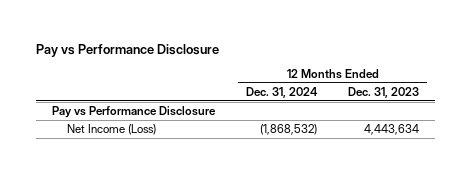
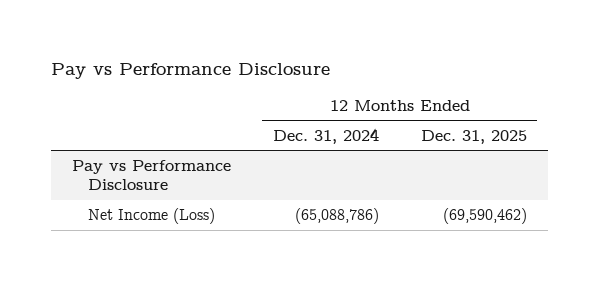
[348,87,420,99] Dec. 31, 2023 -> none
none -> [420,129,527,144] Dec. 31, 2025
[259,124,317,136] (1,868,532) -> [294,208,379,225] (65,088,786)

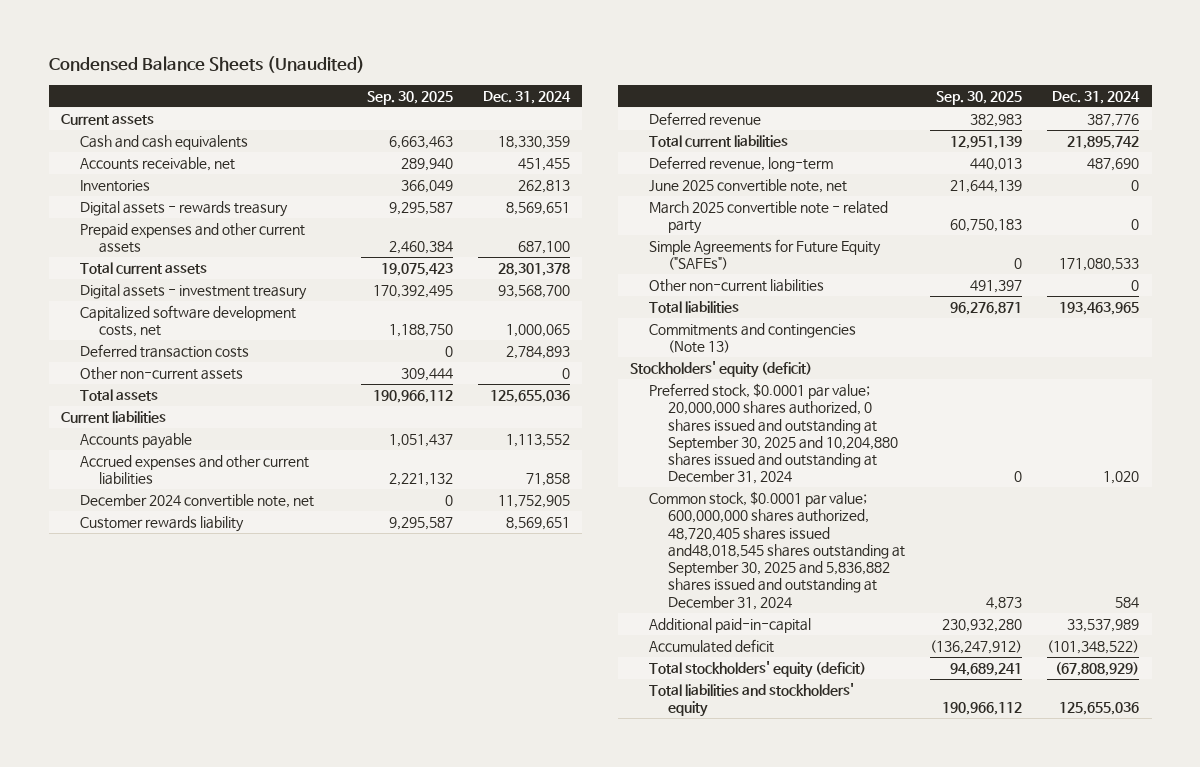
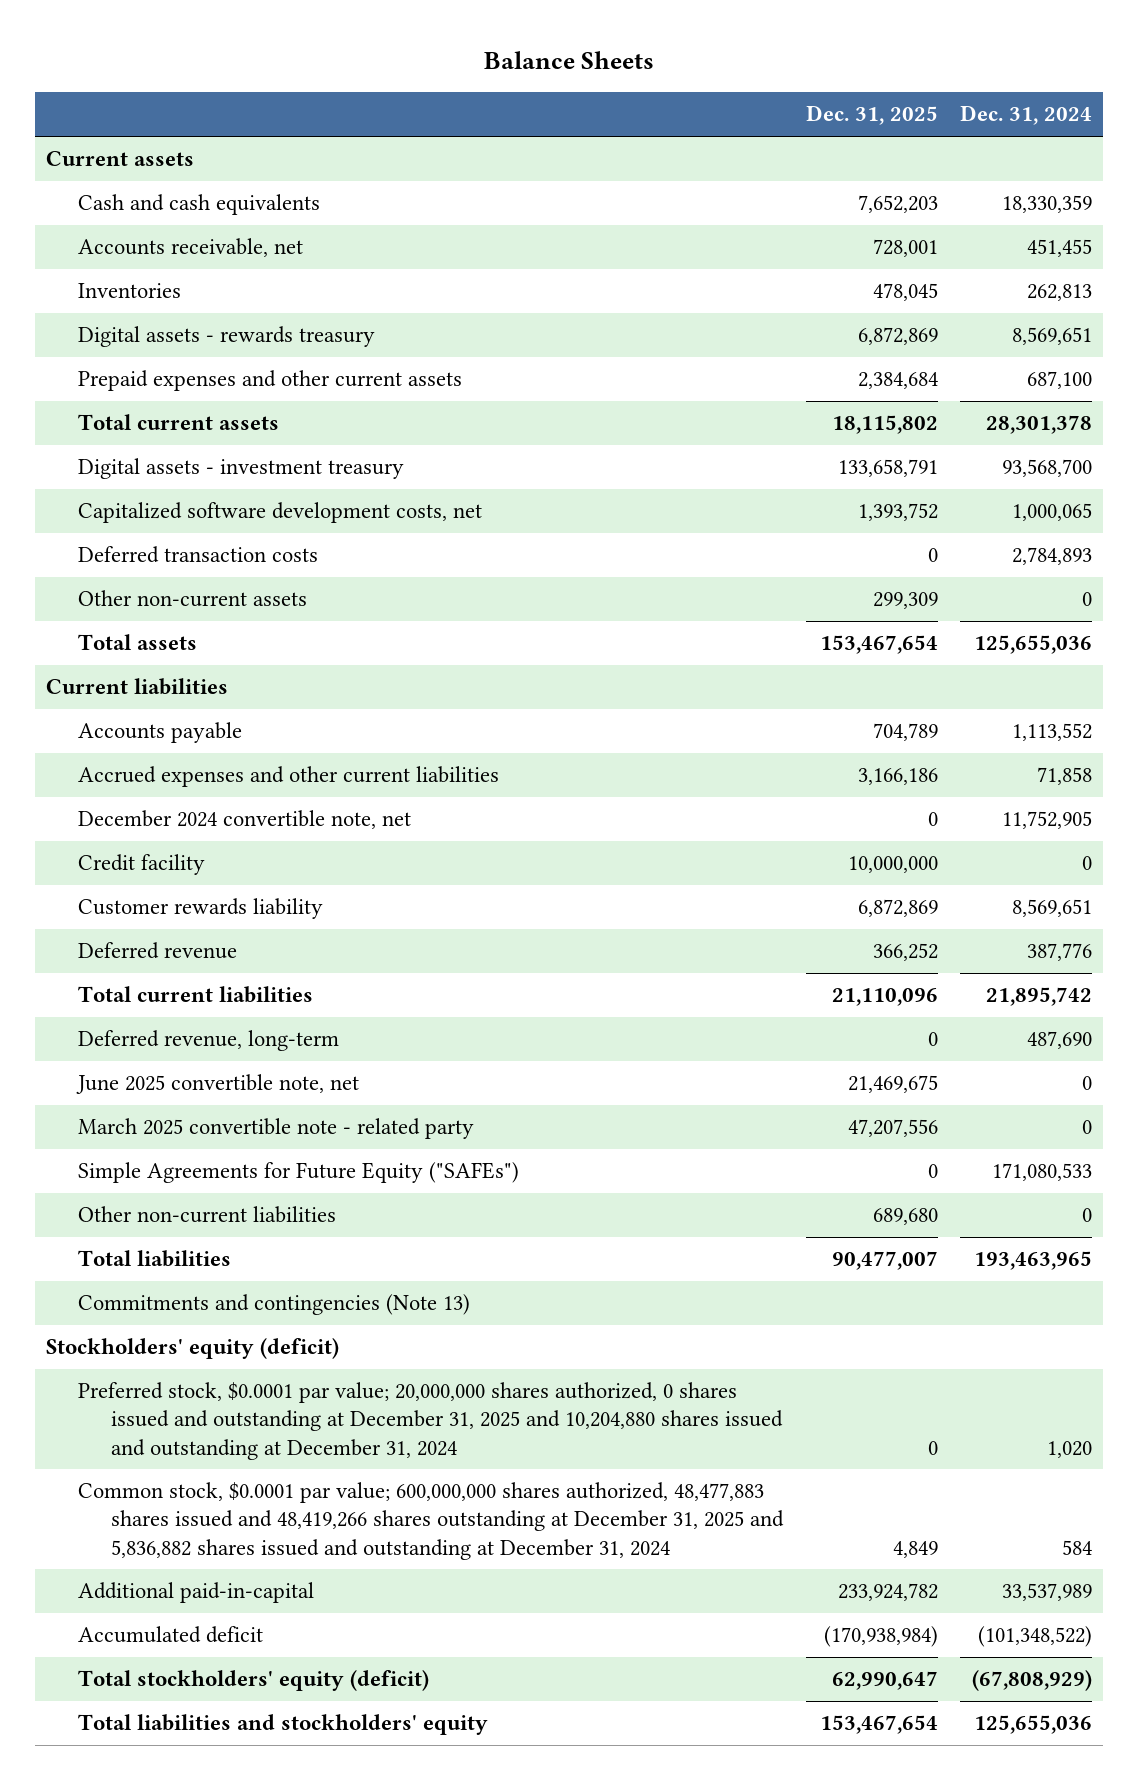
[48,56,365,74] Condensed Balance Sheets (Unaudited) -> [484,51,655,70] Balance Sheets
[366,90,453,105] Sep. 30, 2025 -> none
none -> [805,105,938,126] Dec. 31, 2025
none -> [78,854,206,876] Credit facility
[649,383,899,485] Preferred stock, $0.0001 par value; 20,000,000 shares authorized, 0 shares issued and outstanding at September 30, 2025 and 10,204,880 shares issued and outstanding at December 31, 2024 -> [78,1382,783,1460] Preferred stock, $0.0001 par value; 20,000,000 shares authorized, 0 shares issued and outstanding at December 31, 2025 and 10,204,880 shares issued and outstanding at December 31, 2024
[649,491,906,610] Common stock, $0.0001 par value; 600,000,000 shares authorized, 48,720,405 shares issued and48,018,545 shares outstanding at September 30, 2025 and 5,836,882 shares issued and outstanding at December 31, 2024 -> [78,1482,784,1560] Common stock, $0.0001 par value; 600,000,000 shares authorized, 48,477,883 shares issued and 48,419,266 shares outstanding at December 31, 2025 and 5,836,882 shares issued and outstanding at December 31, 2024

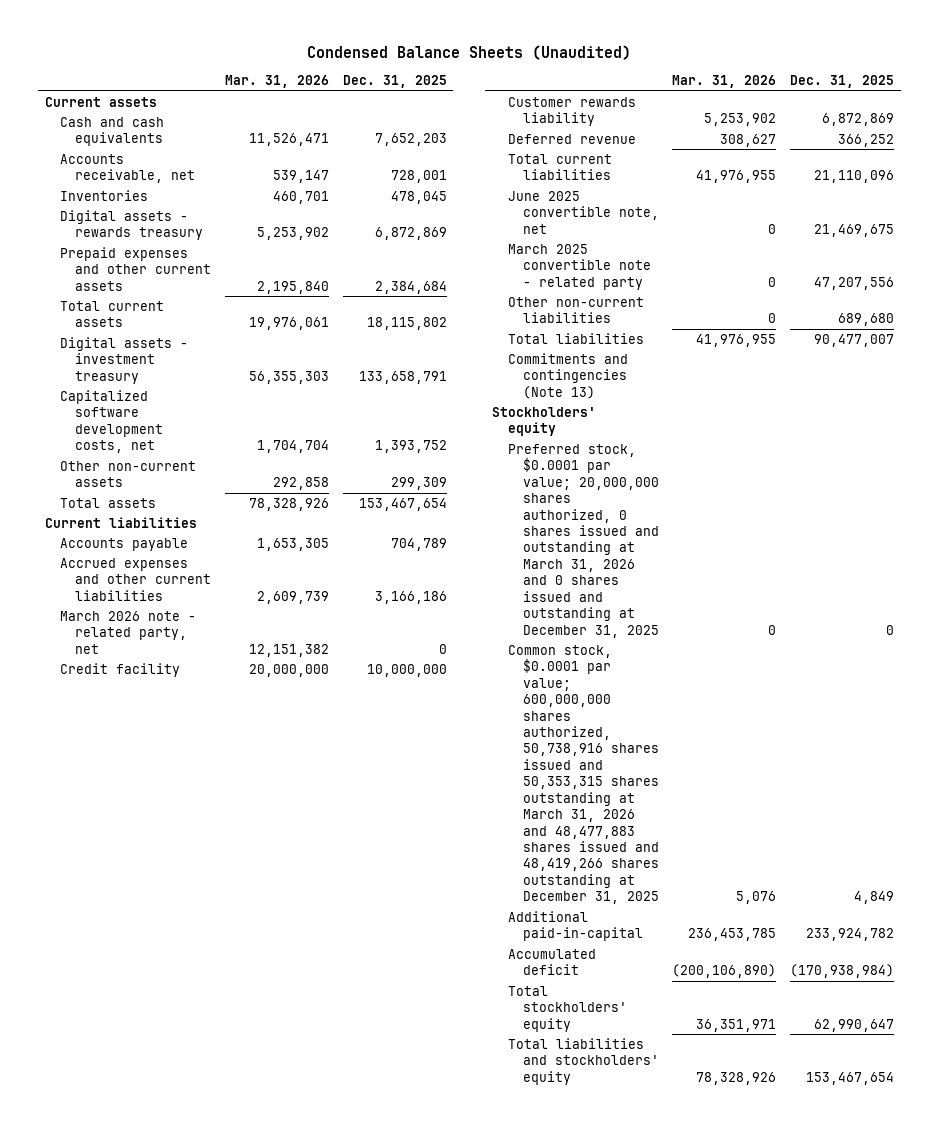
[484,51,655,70] Balance Sheets -> [307,44,632,60] Condensed Balance Sheets (Unaudited)
[960,105,1093,126] Dec. 31, 2024 -> none
none -> [224,75,329,89] Mar. 31, 2026
[78,546,319,564] Deferred transaction costs -> none
[78,810,412,830] December 2024 convertible note, net -> [59,610,196,654] March 2026 note - related party, net
[78,1030,340,1052] Deferred revenue, long-term -> none
[78,1162,520,1184] Simple Agreements for Future Equity ("SAFEs") -> none
[46,1338,340,1360] Stockholders' equity (deficit) -> [492,406,597,437] Stockholders' equity
[78,1382,783,1460] Preferred stock, $0.0001 par value; 20,000,000 shares authorized, 0 shares issued and outstanding at December 31, 2025 and 10,204,880 shares issued and outstanding at December 31, 2024 -> [507,443,659,638] Preferred stock, $0.0001 par value; 20,000,000 shares authorized, 0 shares issued and outstanding at March 31, 2026 and 0 shares issued and outstanding at December 31, 2025
[78,1482,784,1560] Common stock, $0.0001 par value; 600,000,000 shares authorized, 48,477,883 shares issued and 48,419,266 shares outstanding at December 31, 2025 and 5,836,882 shares issued and outstanding at December 31, 2024 -> [507,644,659,905] Common stock, $0.0001 par value; 600,000,000 shares authorized, 50,738,916 shares issued and 50,353,315 shares outstanding at March 31, 2026 and 48,477,883 shares issued and 48,419,266 shares outstanding at December 31, 2025
[78,1670,430,1692] Total stockholders' equity (deficit) -> [507,985,627,1032] Total stockholders' equity

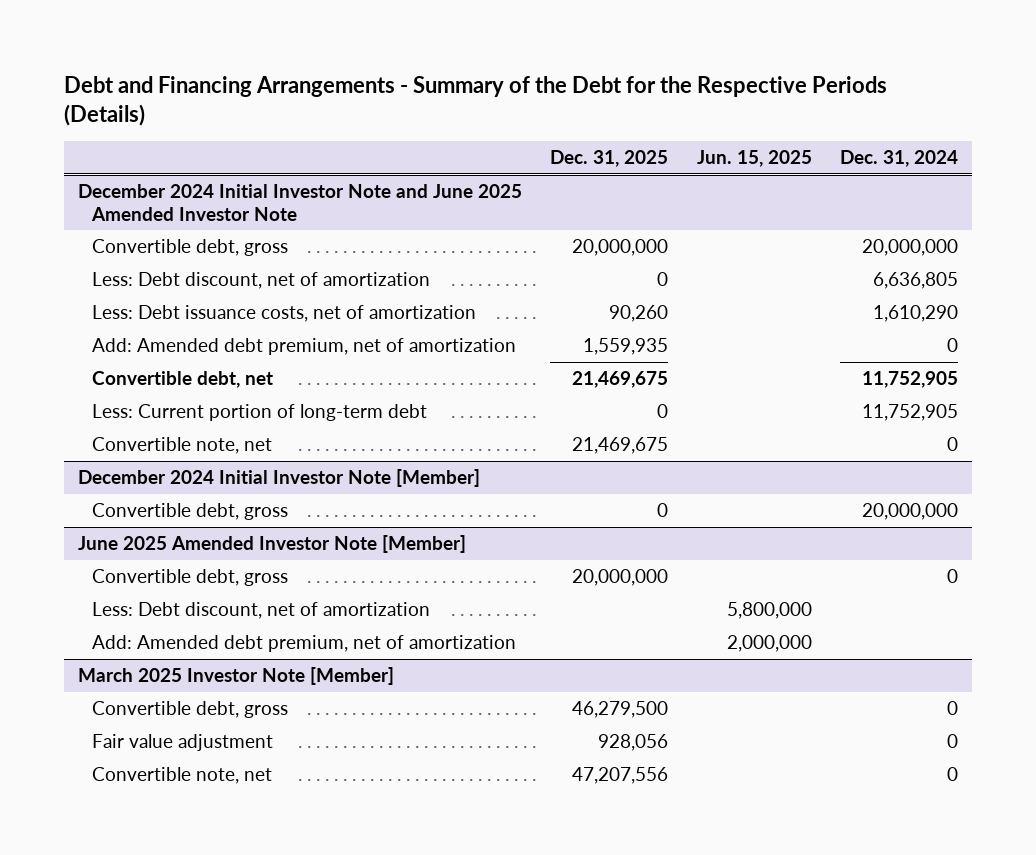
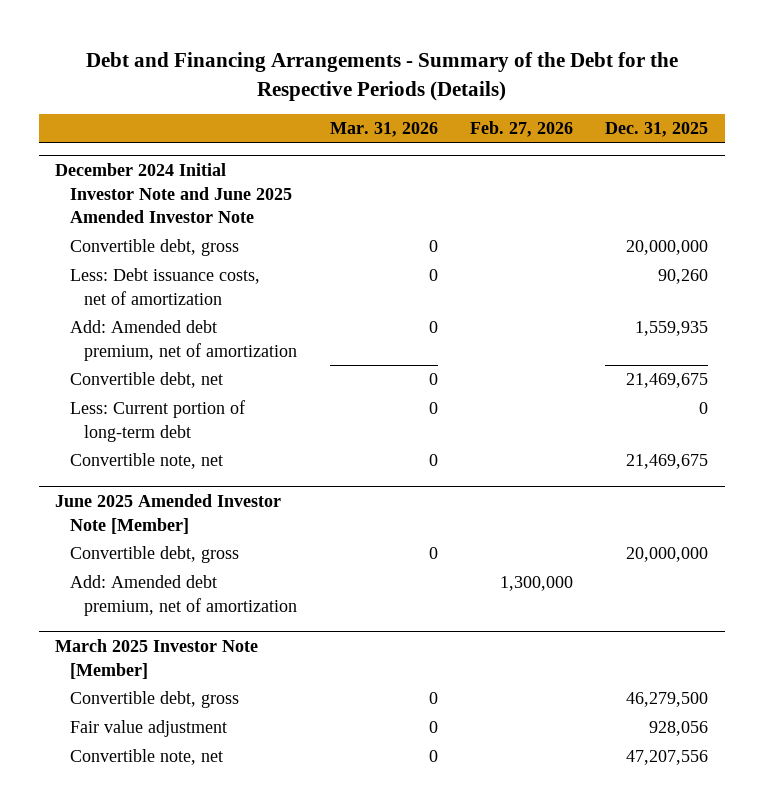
[696,149,812,167] Jun. 15, 2025 -> none
[839,149,958,167] Dec. 31, 2024 -> none
none -> [329,122,438,138] Mar. 31, 2026
none -> [470,121,574,138] Feb. 27, 2026
[91,272,430,290] Less: Debt discount, net of amortization -> none
[77,469,480,488] December 2024 Initial Investor Note [Member] -> none
[91,503,288,521] Convertible debt, gross -> none
[91,602,430,620] Less: Debt discount, net of amortization -> none

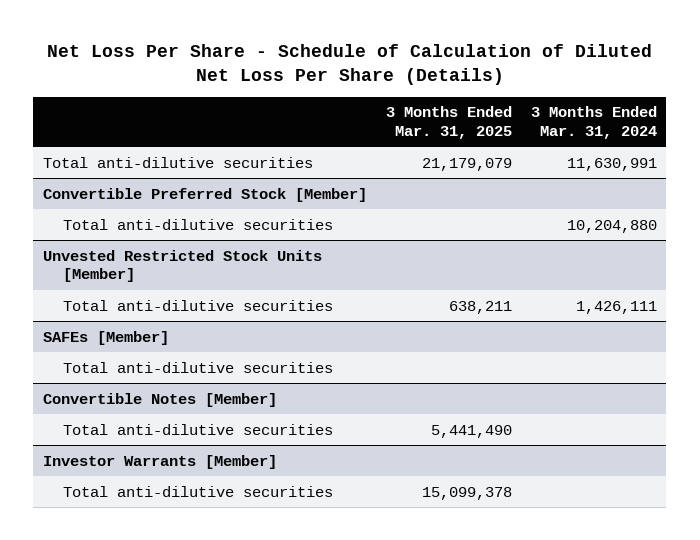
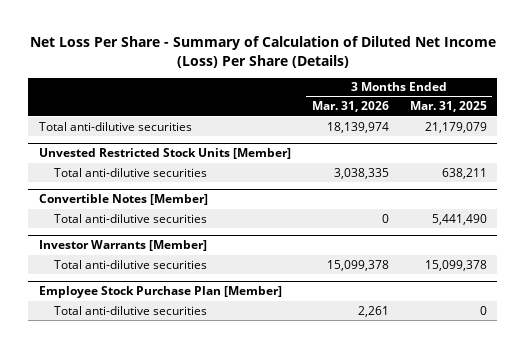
[46,44,652,86] Net Loss Per Share - Schedule of Calculation of Diluted Net Loss Per Share (Details) -> [29,35,496,68] Net Loss Per Share - Summary of Calculation of Diluted Net Income (Loss) Per Share (Details)
[530,106,657,140] 3 Months Ended Mar. 31, 2024 -> none
none -> [311,101,389,113] Mar. 31, 2026
[42,187,367,202] Convertible Preferred Stock [Member] -> none
[63,218,334,230] Total anti-dilutive securities -> none
[42,330,169,345] SAFEs [Member] -> none
[63,361,334,373] Total anti-dilutive securities -> none
none -> [38,286,282,299] Employee Stock Purchase Plan [Member]
none -> [53,305,207,315] Total anti-dilutive securities

